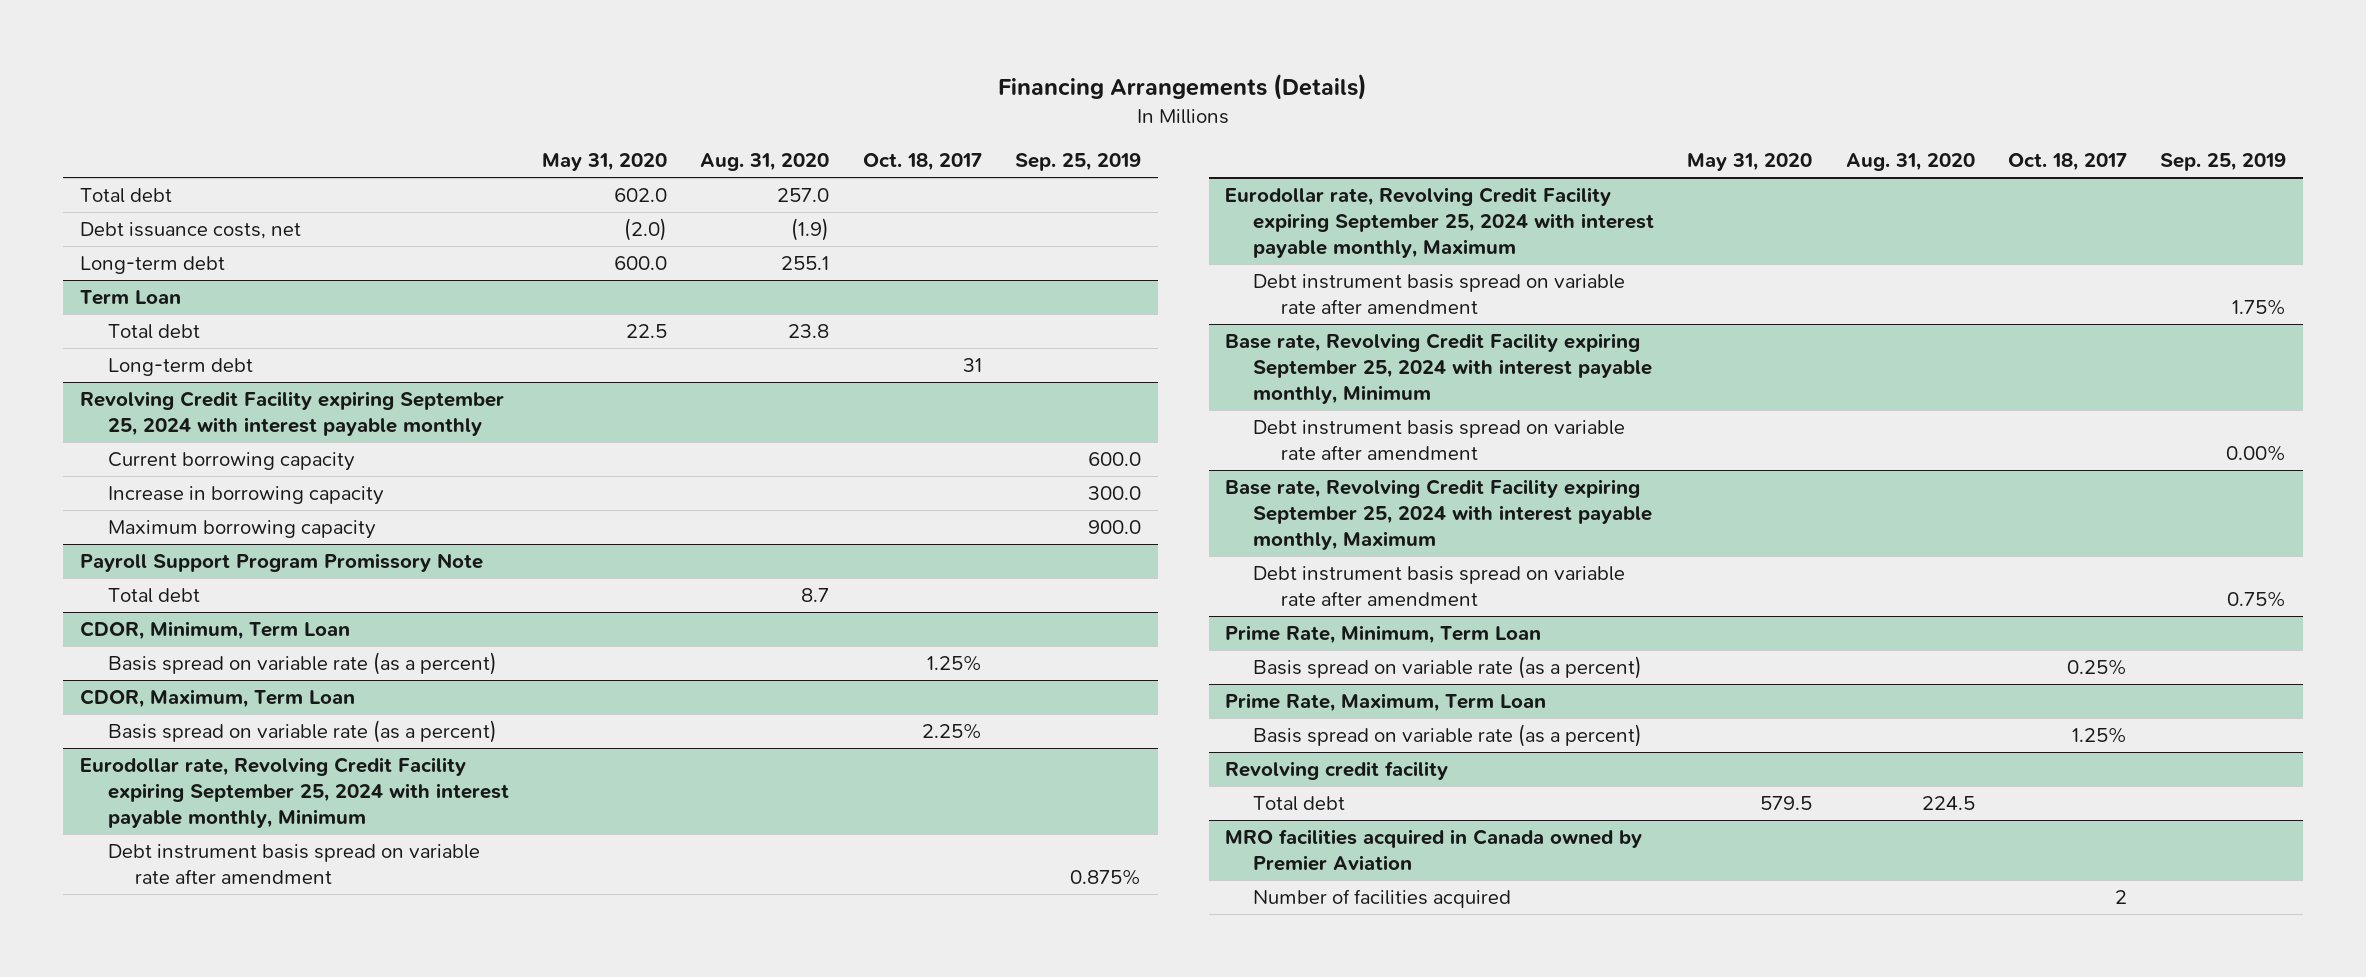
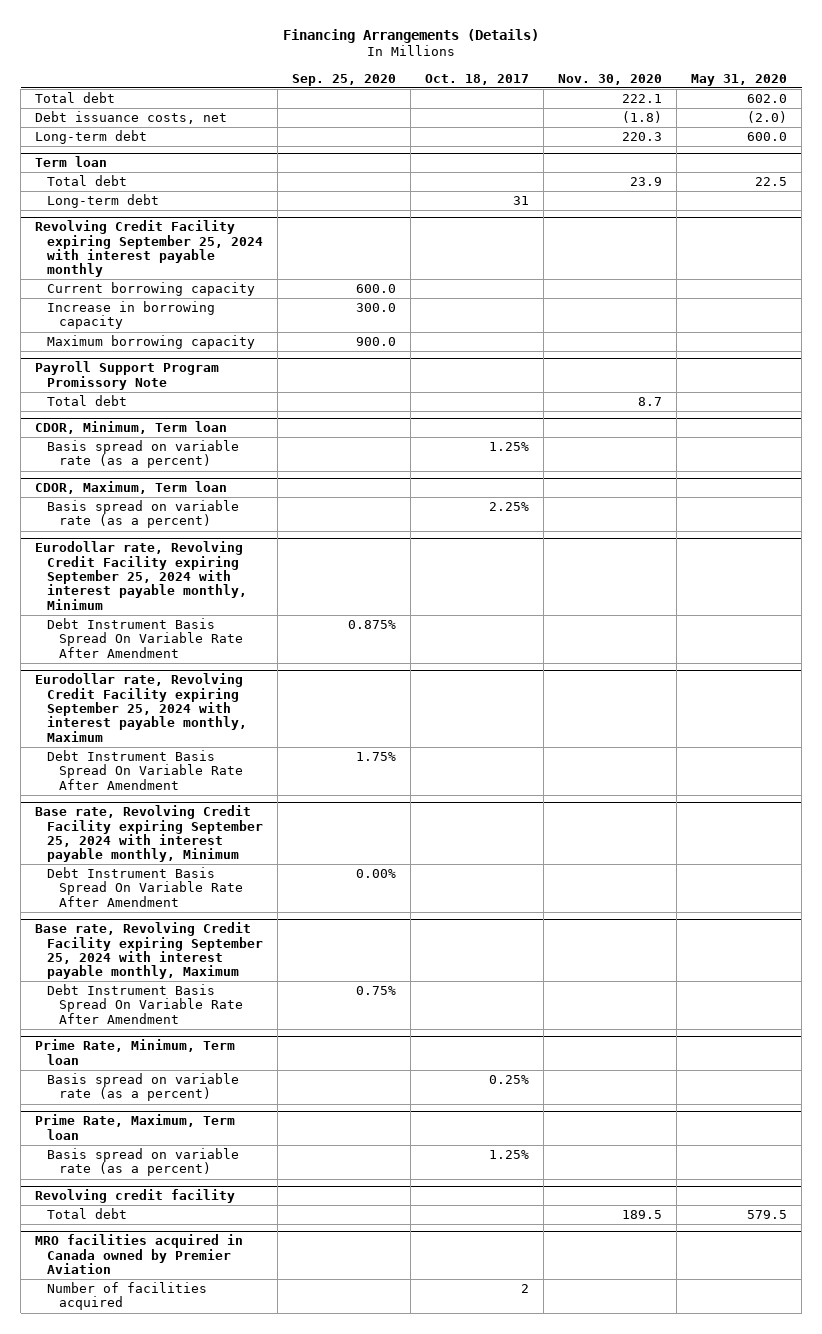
[700,153,830,172] Aug. 31, 2020 -> none
[1014,153,1141,172] Sep. 25, 2019 -> none
none -> [292,73,397,86] Sep. 25, 2020
none -> [558,73,663,85] Nov. 30, 2020
[80,289,182,305] Term Loan -> [35,156,108,168] Term loan
[80,620,351,640] CDOR, Minimum, Term Loan -> [35,421,228,435] CDOR, Minimum, Term loan
[80,688,356,708] CDOR, Maximum, Term Loan -> [35,481,228,495] CDOR, Maximum, Term loan
[107,843,480,884] Debt instrument basis spread on variable rate after amendment -> [47,618,244,658] Debt Instrument Basis Spread On Variable Rate After Amendment
[1252,273,1625,314] Debt instrument basis spread on variable rate after amendment -> [47,750,244,790] Debt Instrument Basis Spread On Variable Rate After Amendment
[1252,419,1625,460] Debt instrument basis spread on variable rate after amendment -> [47,867,244,907] Debt Instrument Basis Spread On Variable Rate After Amendment
[1252,565,1625,606] Debt instrument basis spread on variable rate after amendment -> [47,984,244,1024] Debt Instrument Basis Spread On Variable Rate After Amendment
[1225,624,1542,644] Prime Rate, Minimum, Term Loan -> [35,1039,236,1065] Prime Rate, Minimum, Term loan
[1225,692,1547,712] Prime Rate, Maximum, Term Loan -> [35,1114,236,1140] Prime Rate, Maximum, Term loan

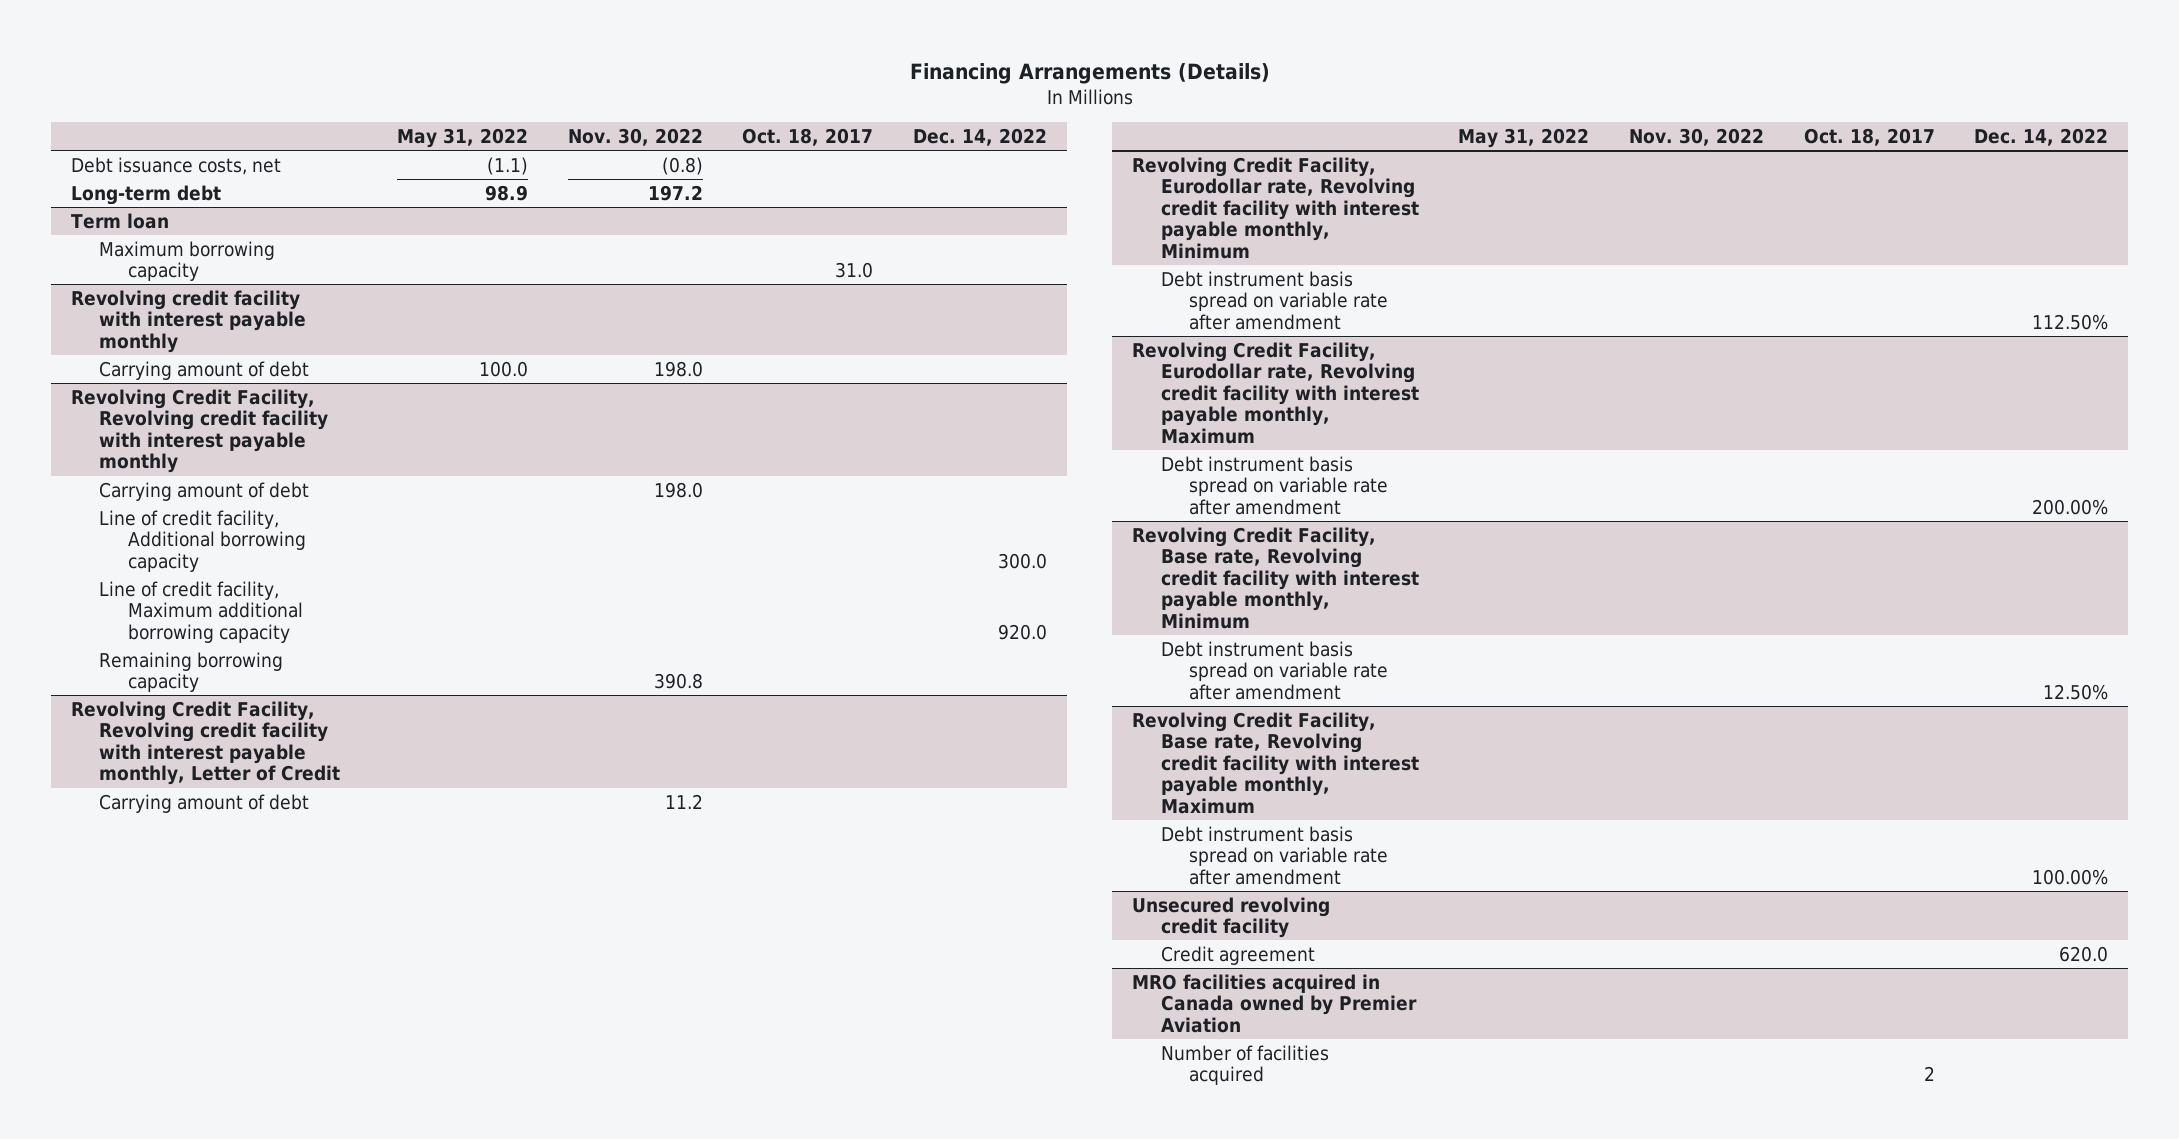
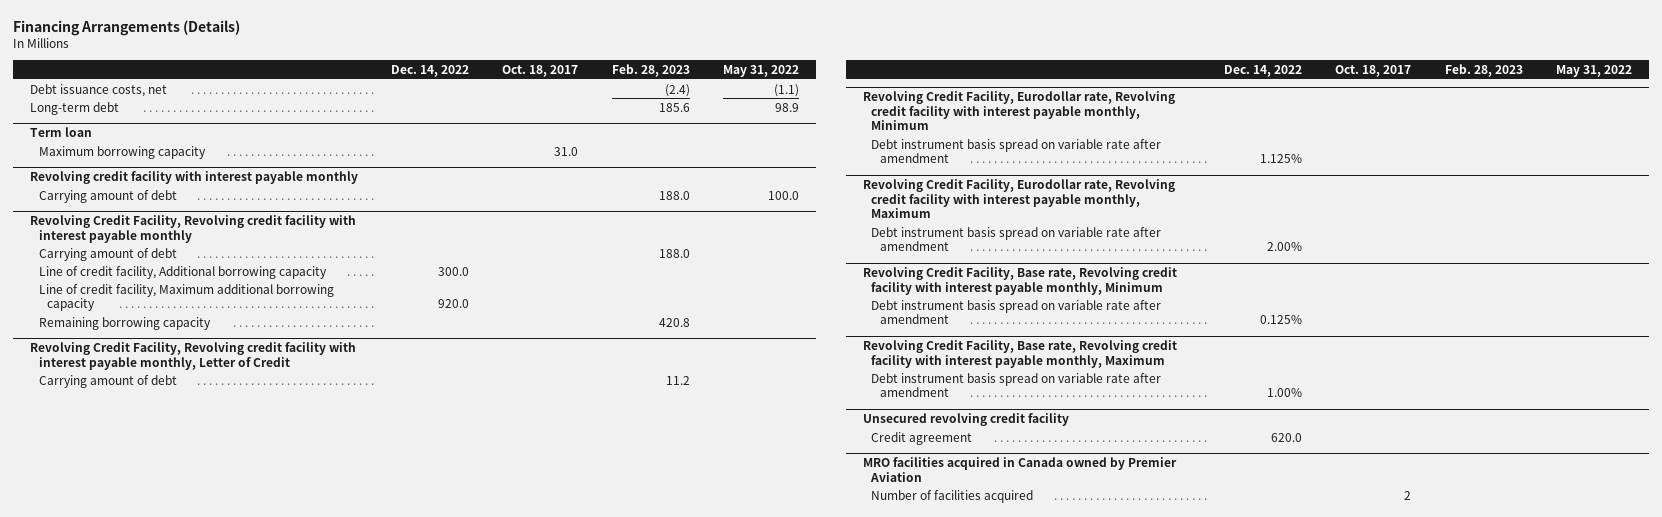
[567,127,703,146] Nov. 30, 2022 -> none
none -> [611,63,690,77] Feb. 28, 2023
[2032,313,2109,330] 112.50% -> [1259,154,1302,164] 1.125%
[2032,498,2109,515] 200.00% -> [1266,242,1302,252] 2.00%
[2043,683,2109,700] 12.50% -> [1259,315,1302,325] 0.125%
[2032,868,2109,885] 100.00% -> [1266,388,1302,398] 1.00%

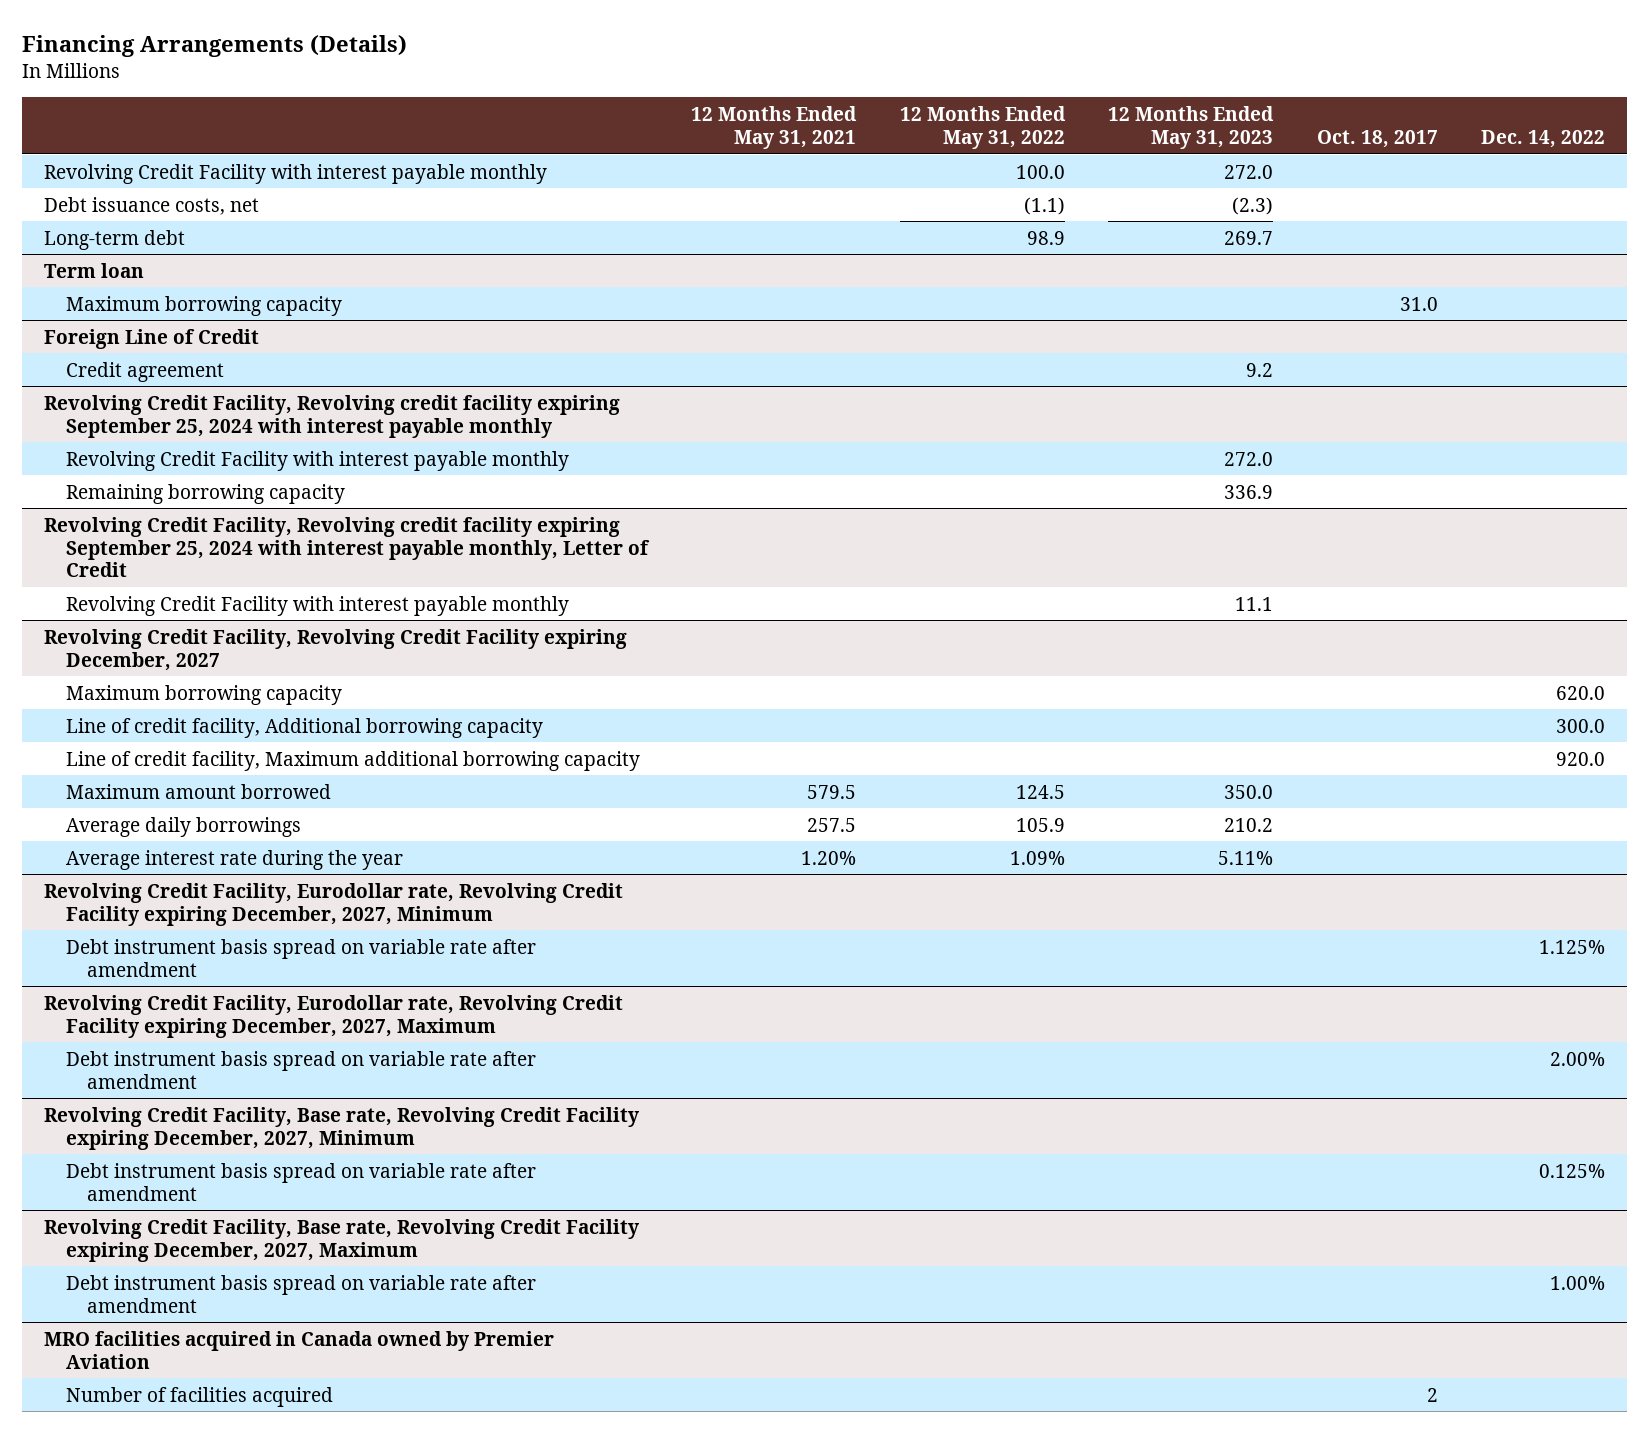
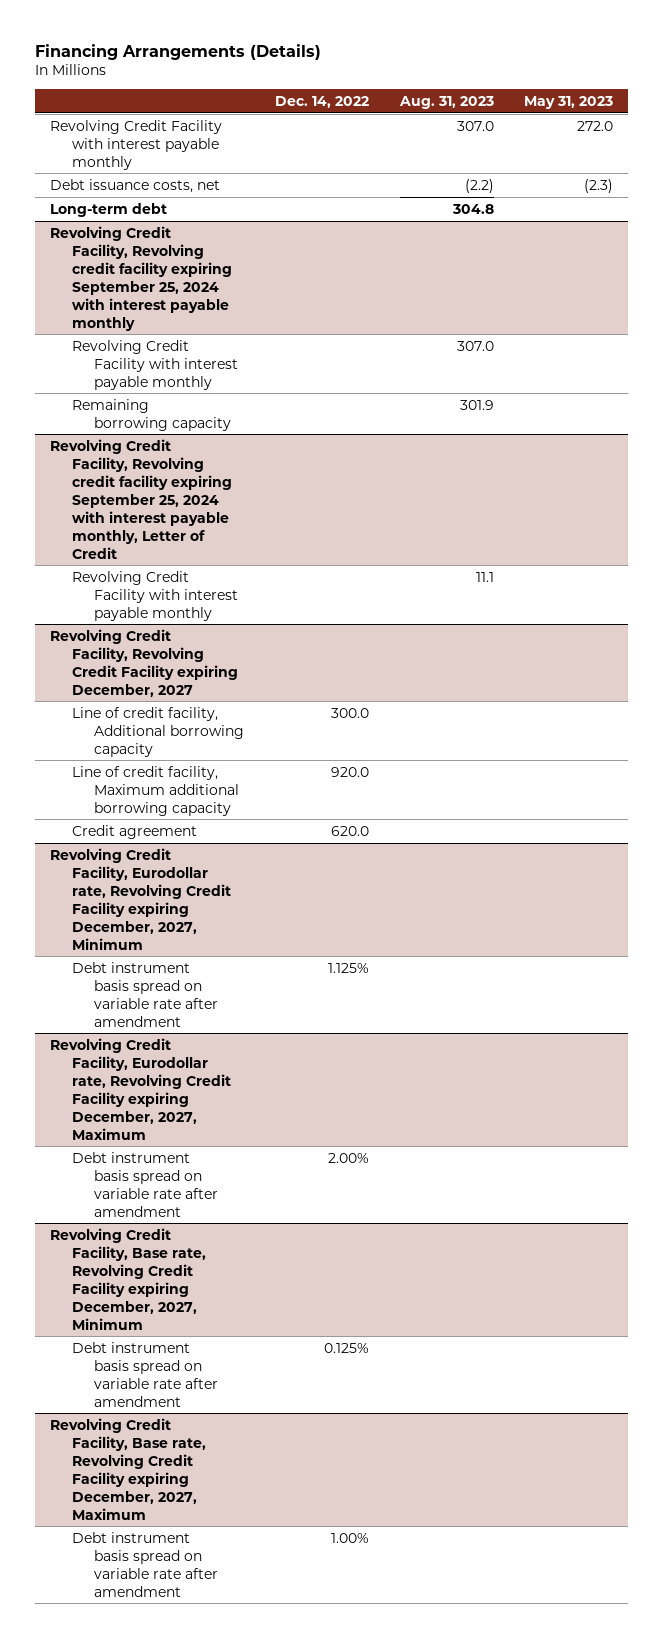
[691,106,858,149] 12 Months Ended May 31, 2021 -> none
[899,106,1066,149] 12 Months Ended May 31, 2022 -> none
[1108,106,1275,149] 12 Months Ended May 31, 2023 -> none
[1316,129,1438,148] Oct. 18, 2017 -> none
none -> [398,96,494,110] Aug. 31, 2023
none -> [524,96,614,110] May 31, 2023
[44,262,145,278] Term loan -> none
[65,295,342,316] Maximum borrowing capacity -> none
[44,328,260,349] Foreign Line of Credit -> none
[65,361,224,382] Credit agreement -> none
[65,684,342,705] Maximum borrowing capacity -> none
[65,783,331,799] Maximum amount borrowed -> none
[65,816,301,837] Average daily borrowings -> none
[65,849,403,870] Average interest rate during the year -> none
none -> [72,824,198,839] Credit agreement
[44,1330,555,1369] MRO facilities acquired in Canada owned by Premier Aviation -> none
[65,1386,333,1407] Number of facilities acquired -> none

